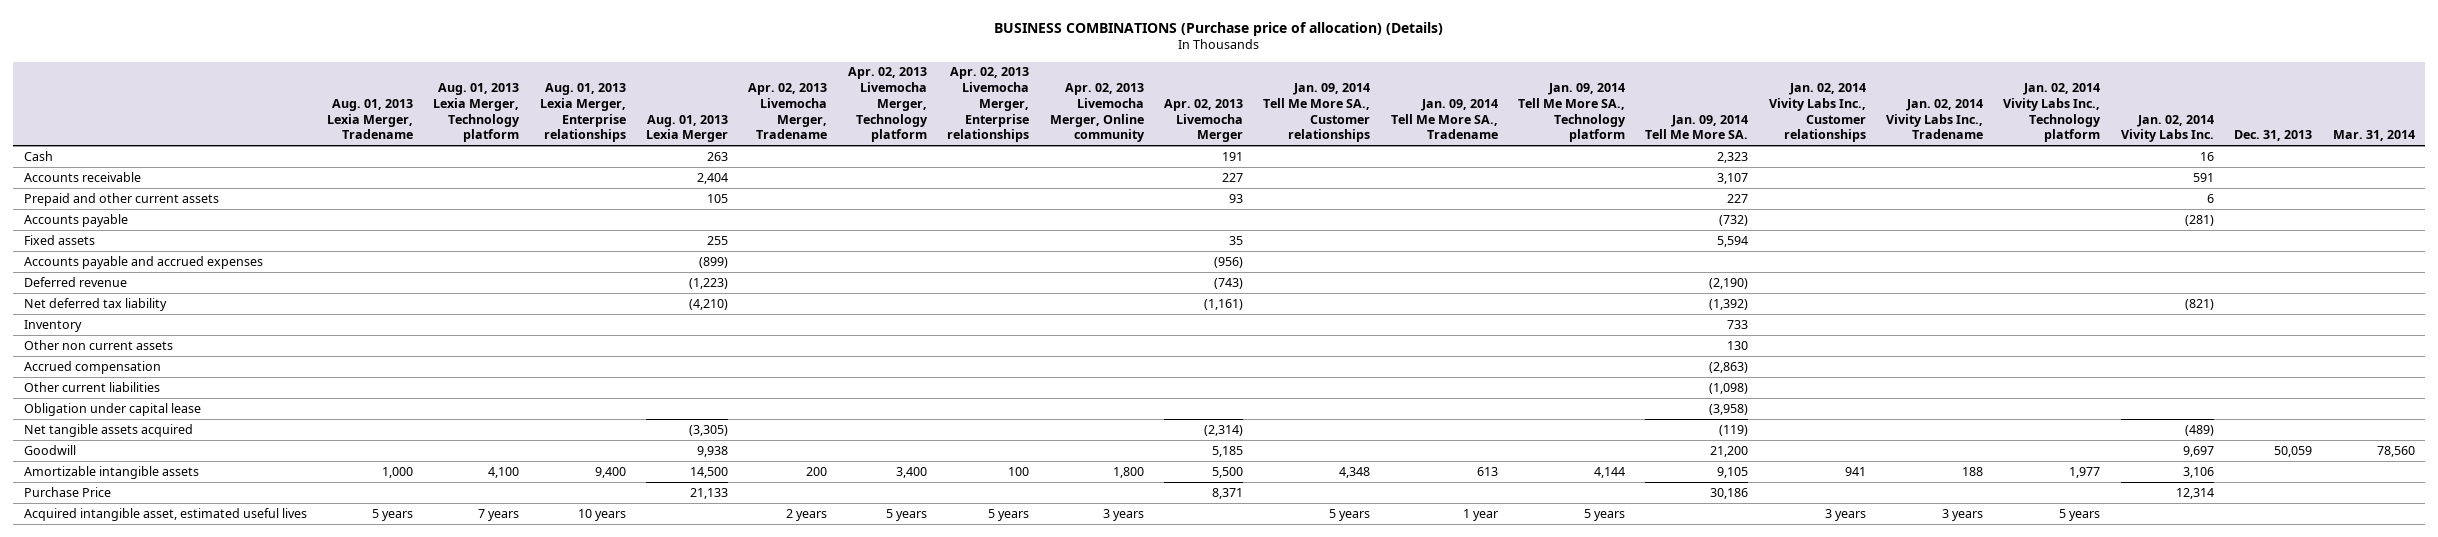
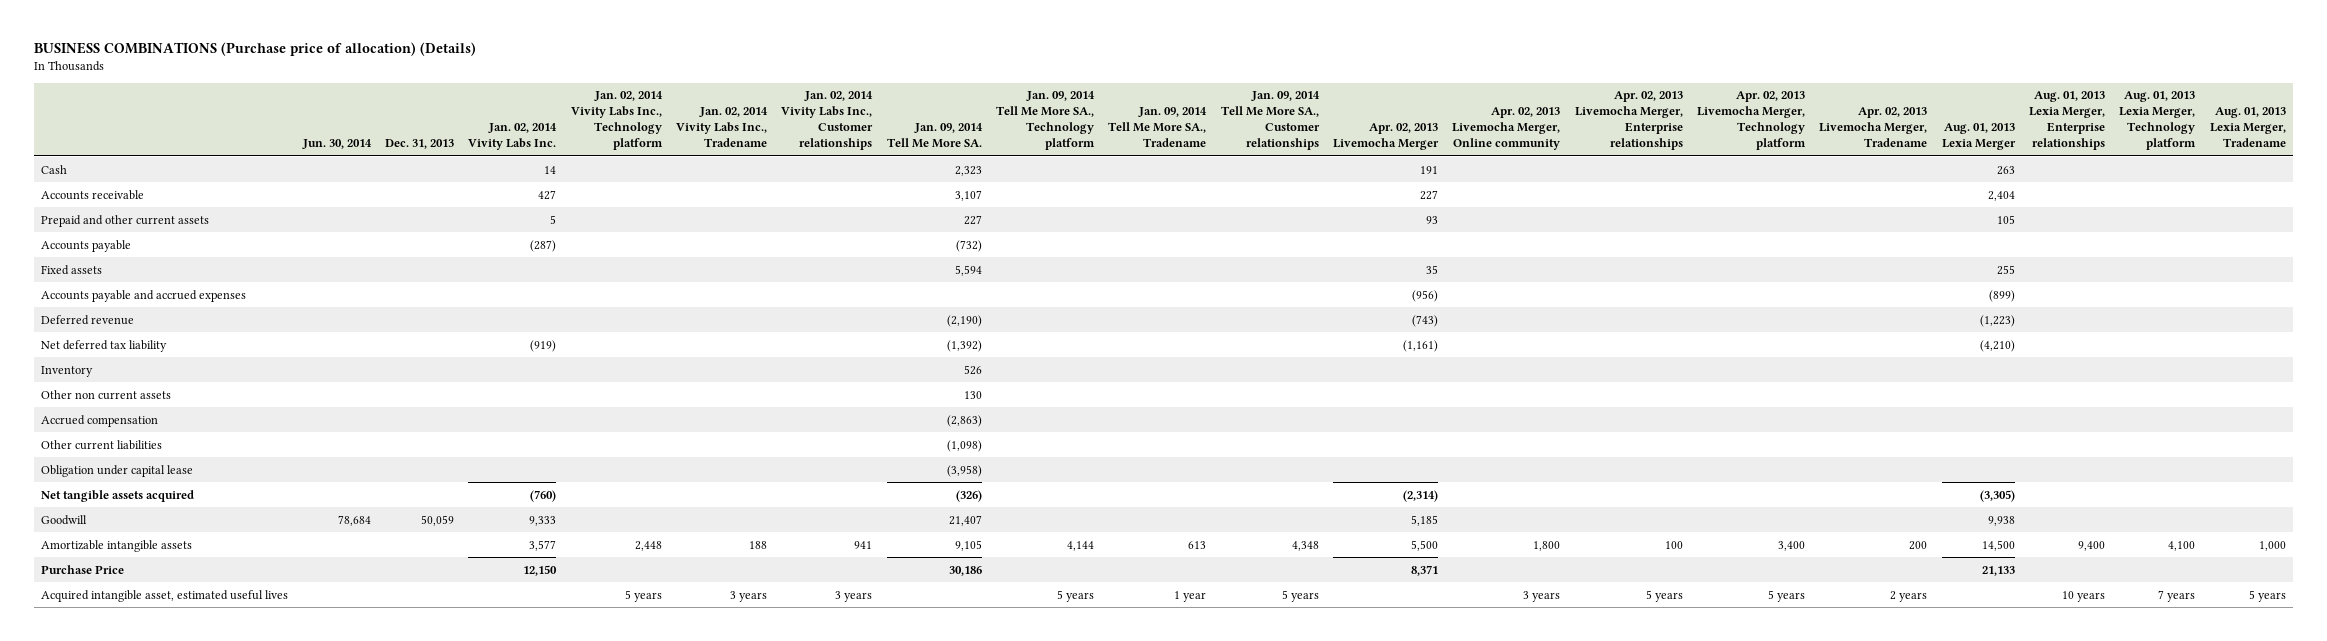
[2332,130,2415,142] Mar. 31, 2014 -> none
none -> [301,139,372,150] Jun. 30, 2014
[2199,151,2214,161] 16 -> [544,165,557,174] 14
[2192,172,2214,182] 591 -> [538,189,557,200] 427
[2206,193,2214,203] 6 -> [550,214,557,224] 5
[2184,214,2214,226] (281) -> [530,239,557,252] (287)
[2184,298,2214,310] (821) -> [530,339,557,352] (919)
[1727,319,1749,329] 733 -> [963,364,982,375] 526
[1719,424,1749,436] (119) -> [955,489,982,502] (326)
[2184,424,2214,436] (489) -> [530,489,557,502] (760)
[1710,445,1749,457] 21,200 -> [948,514,982,526] 21,407
[2182,445,2214,457] 9,697 -> [529,515,557,526] 9,333
[2069,466,2101,478] 1,977 -> [634,540,662,551] 2,448
[2182,466,2214,478] 3,106 -> [529,539,557,551] 3,577
[2175,487,2214,499] 12,314 -> [523,564,558,576] 12,150

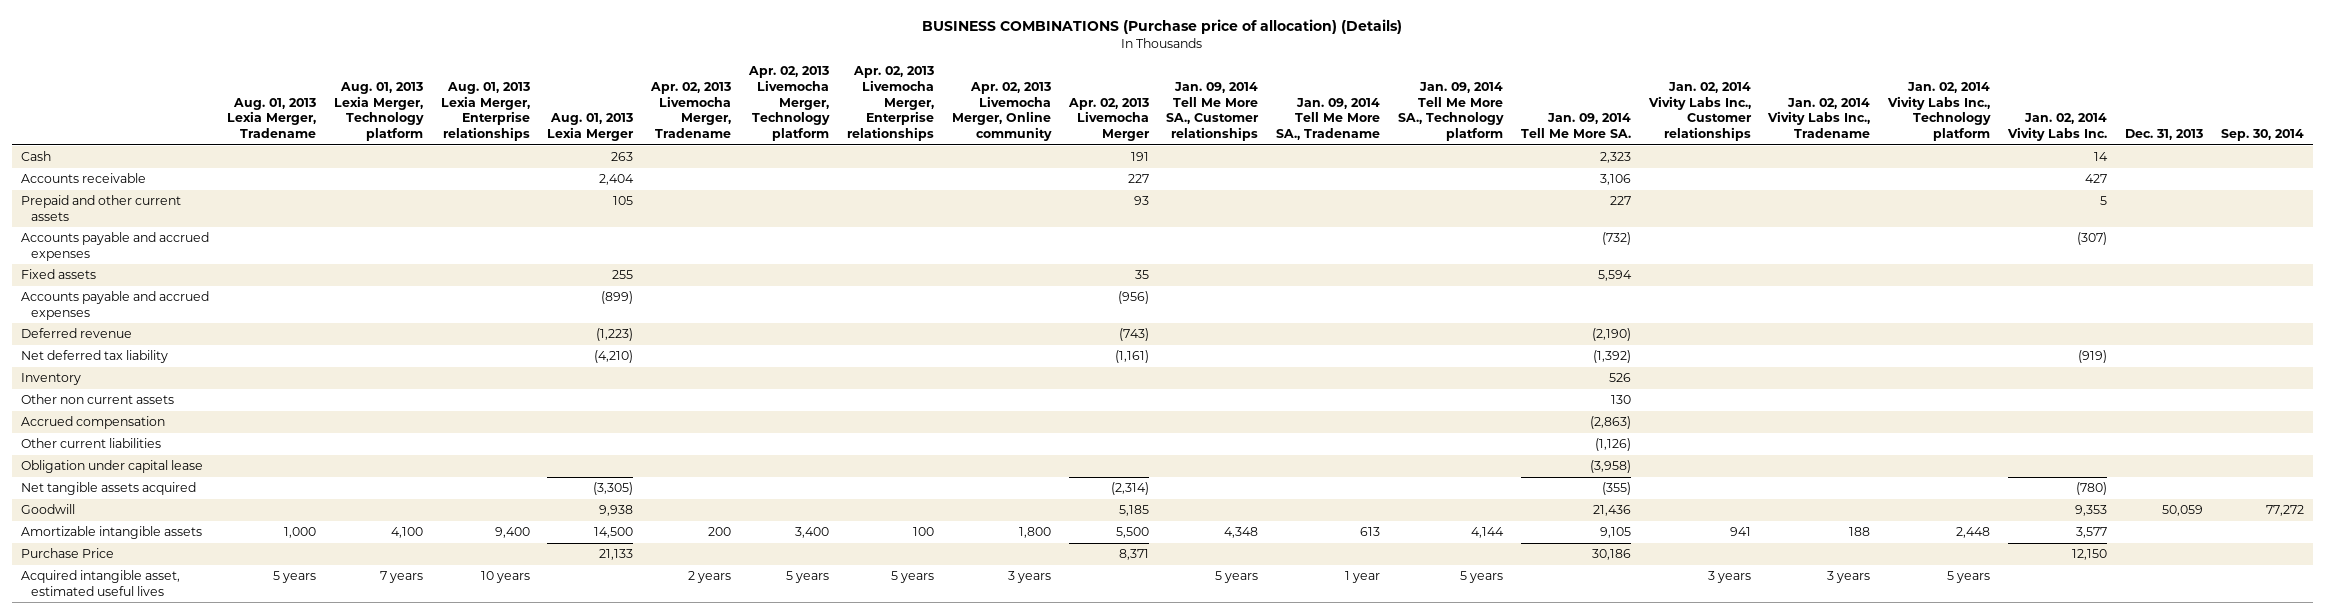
[301,139,372,150] Jun. 30, 2014 -> none
none -> [2220,129,2304,142] Sep. 30, 2014
[954,189,982,201] 3,107 -> [1599,174,1631,186] 3,106
[41,239,132,252] Accounts payable -> [21,232,210,261] Accounts payable and accrued expenses
[530,239,557,252] (287) -> [2077,232,2108,246] (307)
[946,439,982,452] (1,098) -> [1594,438,1631,452] (1,126)
[530,489,557,502] (760) -> [2076,482,2108,496] (780)
[955,489,982,502] (326) -> [1601,482,1631,496] (355)
[529,515,557,526] 9,333 -> [2075,505,2108,517] 9,353
[948,514,982,526] 21,407 -> [1592,505,1631,517] 21,436

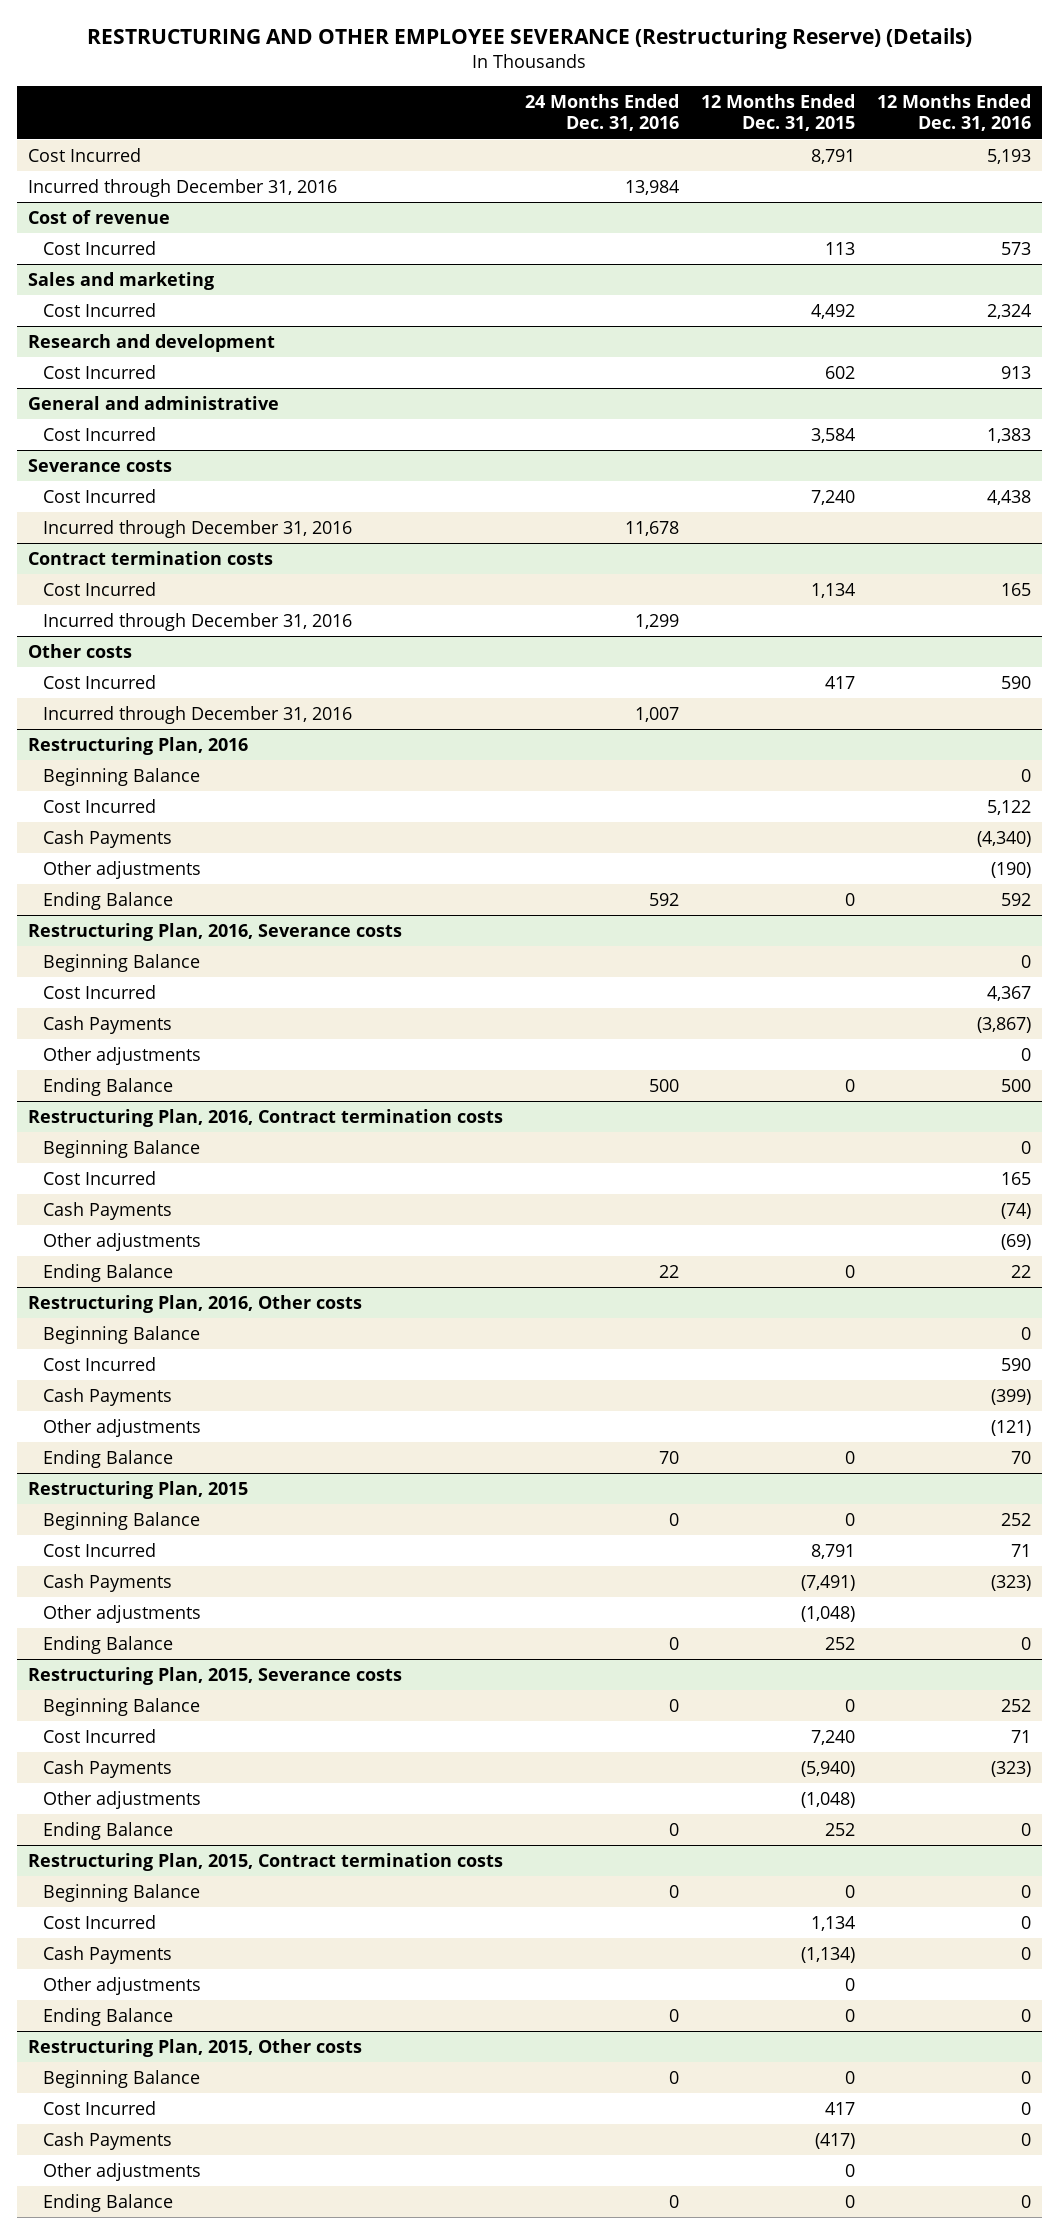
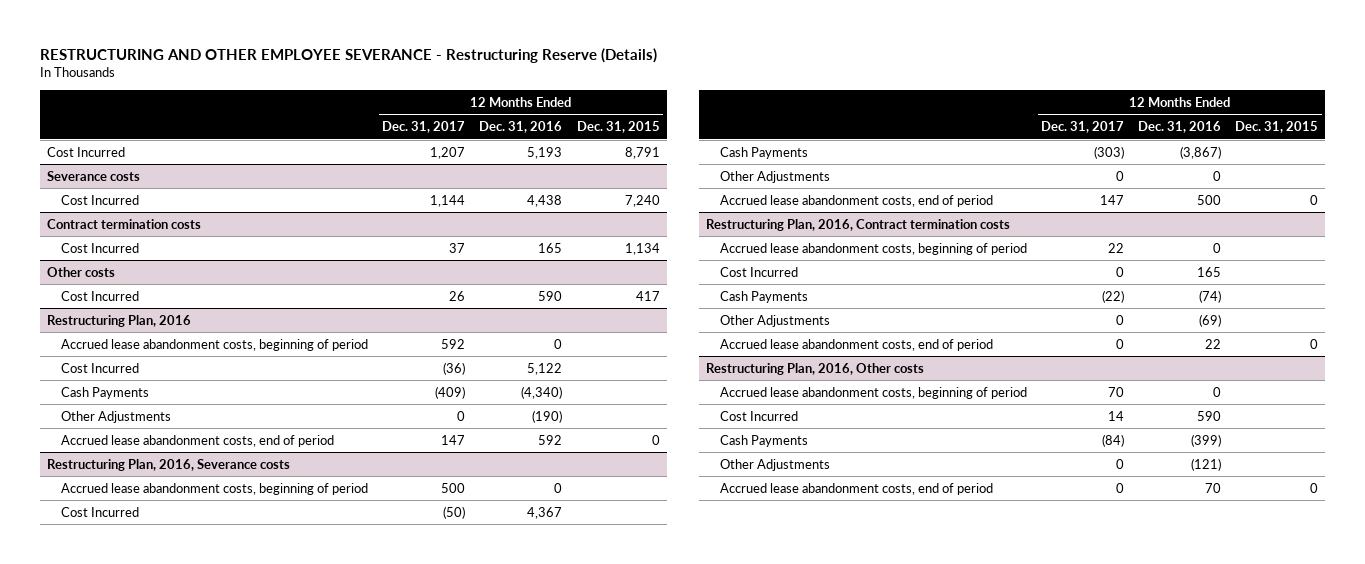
[87,28,973,50] RESTRUCTURING AND OTHER EMPLOYEE SEVERANCE (Restructuring Reserve) (Details) -> [39,47,657,63] RESTRUCTURING AND OTHER EMPLOYEE SEVERANCE - Restructuring Reserve (Details)
[524,94,679,132] 24 Months Ended Dec. 31, 2016 -> none
none -> [382,121,466,134] Dec. 31, 2017
[27,178,337,197] Incurred through December 31, 2016 -> none
[27,209,170,224] Cost of revenue -> none
[43,240,157,255] Cost Incurred -> none
[27,271,214,290] Sales and marketing -> none
[43,302,157,317] Cost Incurred -> none
[27,333,275,352] Research and development -> none
[43,364,157,379] Cost Incurred -> none
[27,395,279,410] General and administrative -> none
[43,426,157,441] Cost Incurred -> none
[43,519,353,538] Incurred through December 31, 2016 -> none
[43,612,353,631] Incurred through December 31, 2016 -> none
[43,705,353,724] Incurred through December 31, 2016 -> none
[43,767,201,786] Beginning Balance -> [61,338,369,351] Accrued lease abandonment costs, beginning of period
[43,860,202,879] Other adjustments -> [61,410,172,423] Other Adjustments
[43,891,174,910] Ending Balance -> [61,434,335,447] Accrued lease abandonment costs, end of period
[43,953,201,972] Beginning Balance -> [61,482,369,495] Accrued lease abandonment costs, beginning of period
[43,1046,202,1065] Other adjustments -> [719,170,830,183] Other Adjustments
[43,1077,174,1096] Ending Balance -> [719,194,993,207] Accrued lease abandonment costs, end of period
[43,1139,201,1158] Beginning Balance -> [719,242,1027,255] Accrued lease abandonment costs, beginning of period
[43,1232,202,1251] Other adjustments -> [719,314,830,327] Other Adjustments
[43,1263,174,1282] Ending Balance -> [719,338,993,351] Accrued lease abandonment costs, end of period
[43,1325,201,1344] Beginning Balance -> [719,386,1027,399] Accrued lease abandonment costs, beginning of period
[27,1480,248,1499] Restructuring Plan, 2015 -> none
[43,1511,201,1530] Beginning Balance -> none
[43,1542,157,1557] Cost Incurred -> none
[43,1573,173,1592] Cash Payments -> none
[43,1604,202,1623] Other adjustments -> none
[43,1635,174,1654] Ending Balance -> none
[27,1666,402,1685] Restructuring Plan, 2015, Severance costs -> none
[43,1697,201,1716] Beginning Balance -> none
[43,1728,157,1743] Cost Incurred -> none
[43,1759,173,1778] Cash Payments -> none
[43,1790,202,1809] Other adjustments -> none
[43,1821,174,1840] Ending Balance -> none
[27,1852,503,1871] Restructuring Plan, 2015, Contract termination costs -> none
[43,1883,201,1902] Beginning Balance -> none
[43,1914,157,1929] Cost Incurred -> none
[43,1945,173,1964] Cash Payments -> none
[43,1976,202,1995] Other adjustments -> none
[43,2007,174,2026] Ending Balance -> none
[27,2038,362,2057] Restructuring Plan, 2015, Other costs -> none
[43,2069,201,2088] Beginning Balance -> none
[43,2100,157,2115] Cost Incurred -> none
[43,2131,173,2150] Cash Payments -> none
[43,2162,202,2181] Other adjustments -> none
[43,2193,174,2212] Ending Balance -> none
[43,1418,202,1437] Other adjustments -> [719,458,830,471] Other Adjustments
[43,1449,174,1468] Ending Balance -> [719,482,993,495] Accrued lease abandonment costs, end of period

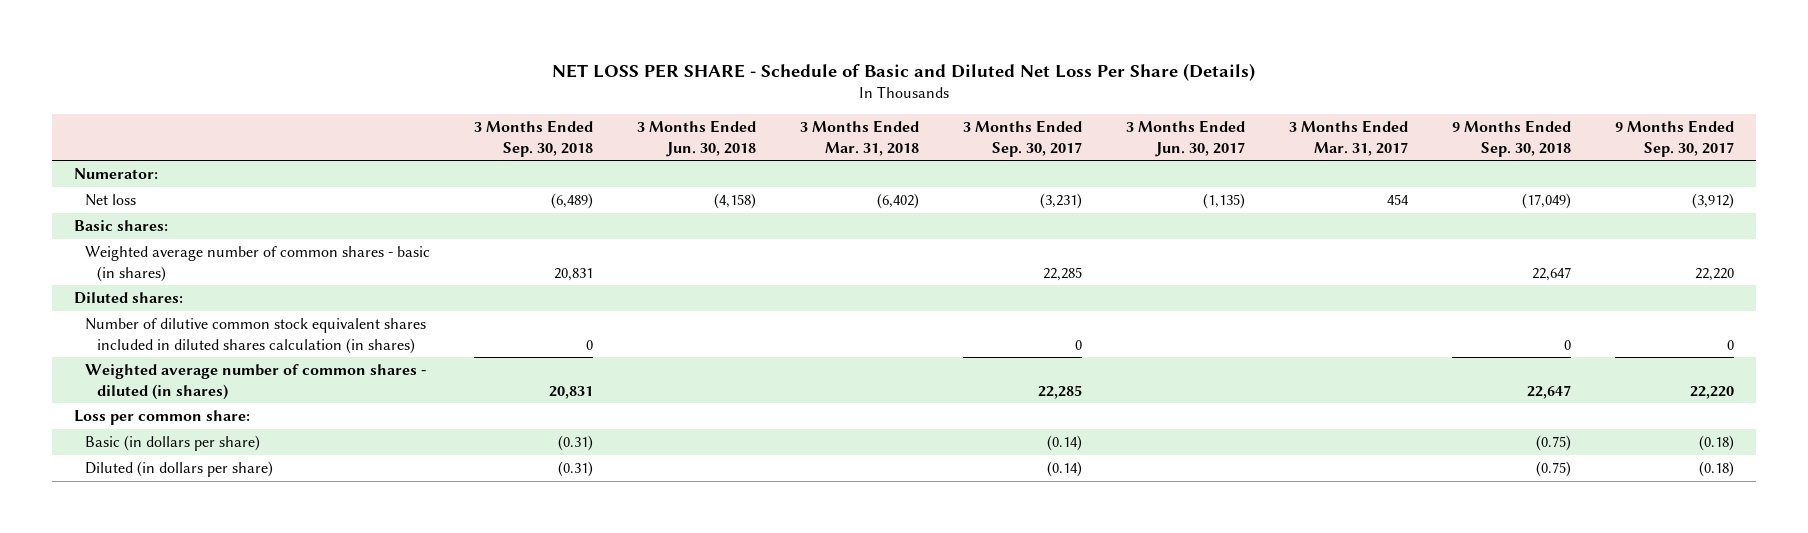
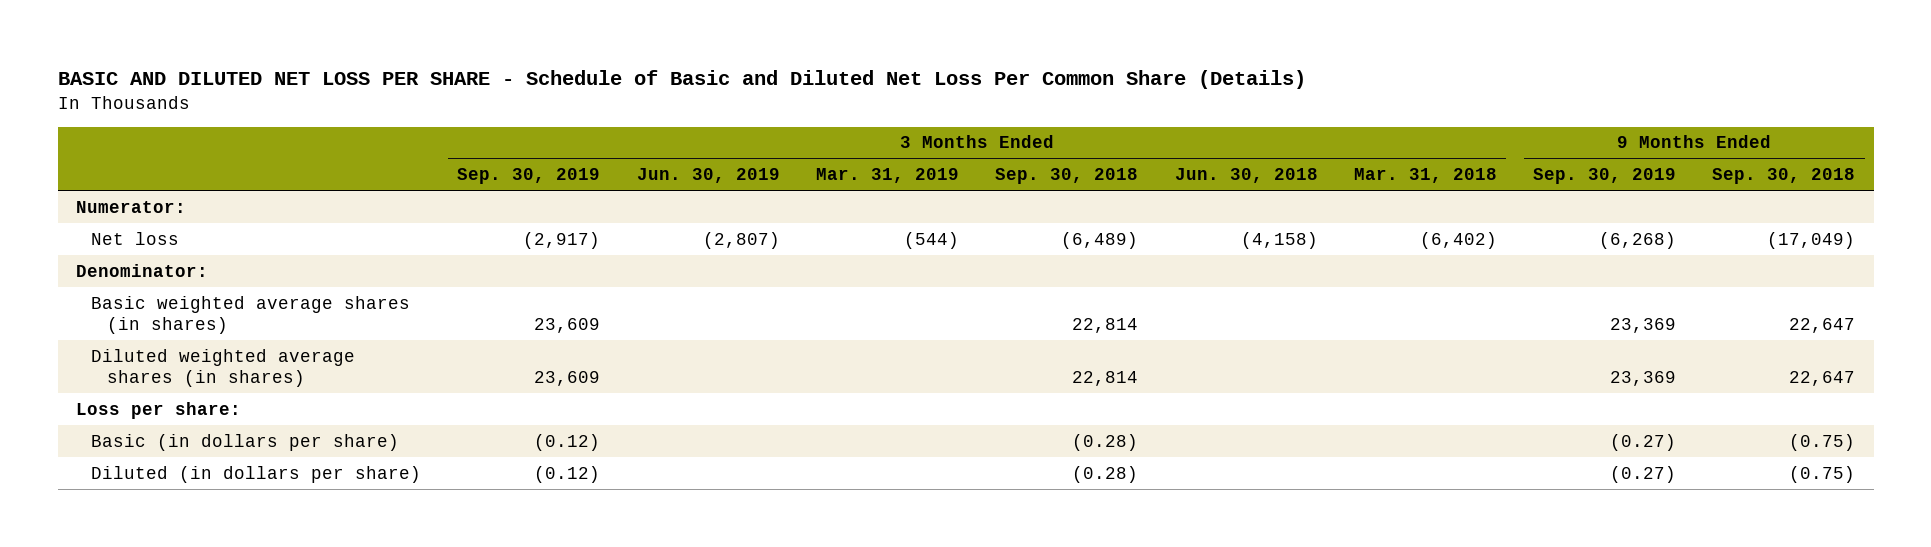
[551,62,1255,81] NET LOSS PER SHARE - Schedule of Basic and Diluted Net Loss Per Share (Details) -> [57,70,1306,90] BASIC AND DILUTED NET LOSS PER SHARE - Schedule of Basic and Diluted Net Loss Per Common Share (Details)
[963,120,1083,157] 3 Months Ended Sep. 30, 2017 -> none
[1126,120,1246,157] 3 Months Ended Jun. 30, 2017 -> none
[1288,120,1408,156] 3 Months Ended Mar. 31, 2017 -> none
[1614,120,1734,157] 9 Months Ended Sep. 30, 2017 -> none
none -> [457,168,601,185] Sep. 30, 2019
none -> [636,168,780,184] Jun. 30, 2019
none -> [816,168,960,184] Mar. 31, 2019
none -> [1533,168,1677,185] Sep. 30, 2019
[73,220,168,232] Basic shares: -> none
[73,292,183,305] Diluted shares: -> none
[85,318,427,354] Number of dilutive common stock equivalent shares included in diluted shares calculation (in shares) -> none
none -> [75,263,208,277] Denominator:
[85,246,431,282] Weighted average number of common shares - basic (in shares) -> [91,295,411,335] Basic weighted average shares (in shares)
[554,267,594,281] 20,831 -> [1072,318,1139,334] 22,814
[85,364,428,400] Weighted average number of common shares - diluted (in shares) -> [91,348,356,388] Diluted weighted average shares (in shares)
[549,385,594,399] 20,831 -> [1072,371,1139,387] 22,814
[73,410,250,426] Loss per common share: -> [75,401,241,419] Loss per share:
[558,435,594,452] (0.31) -> [1072,433,1139,451] (0.28)
[558,461,594,478] (0.31) -> [1072,465,1139,483] (0.28)

